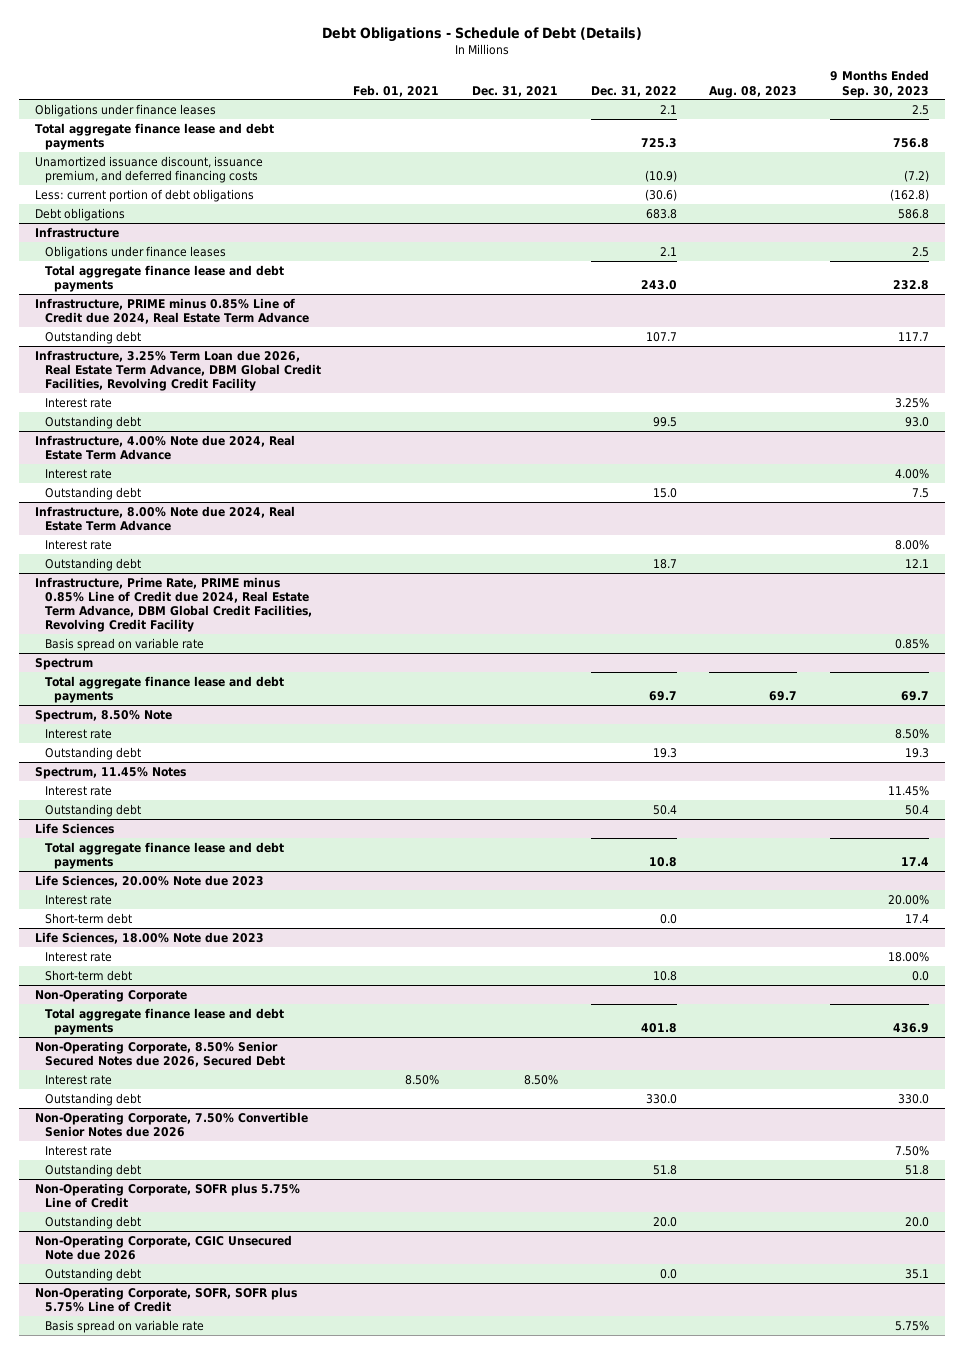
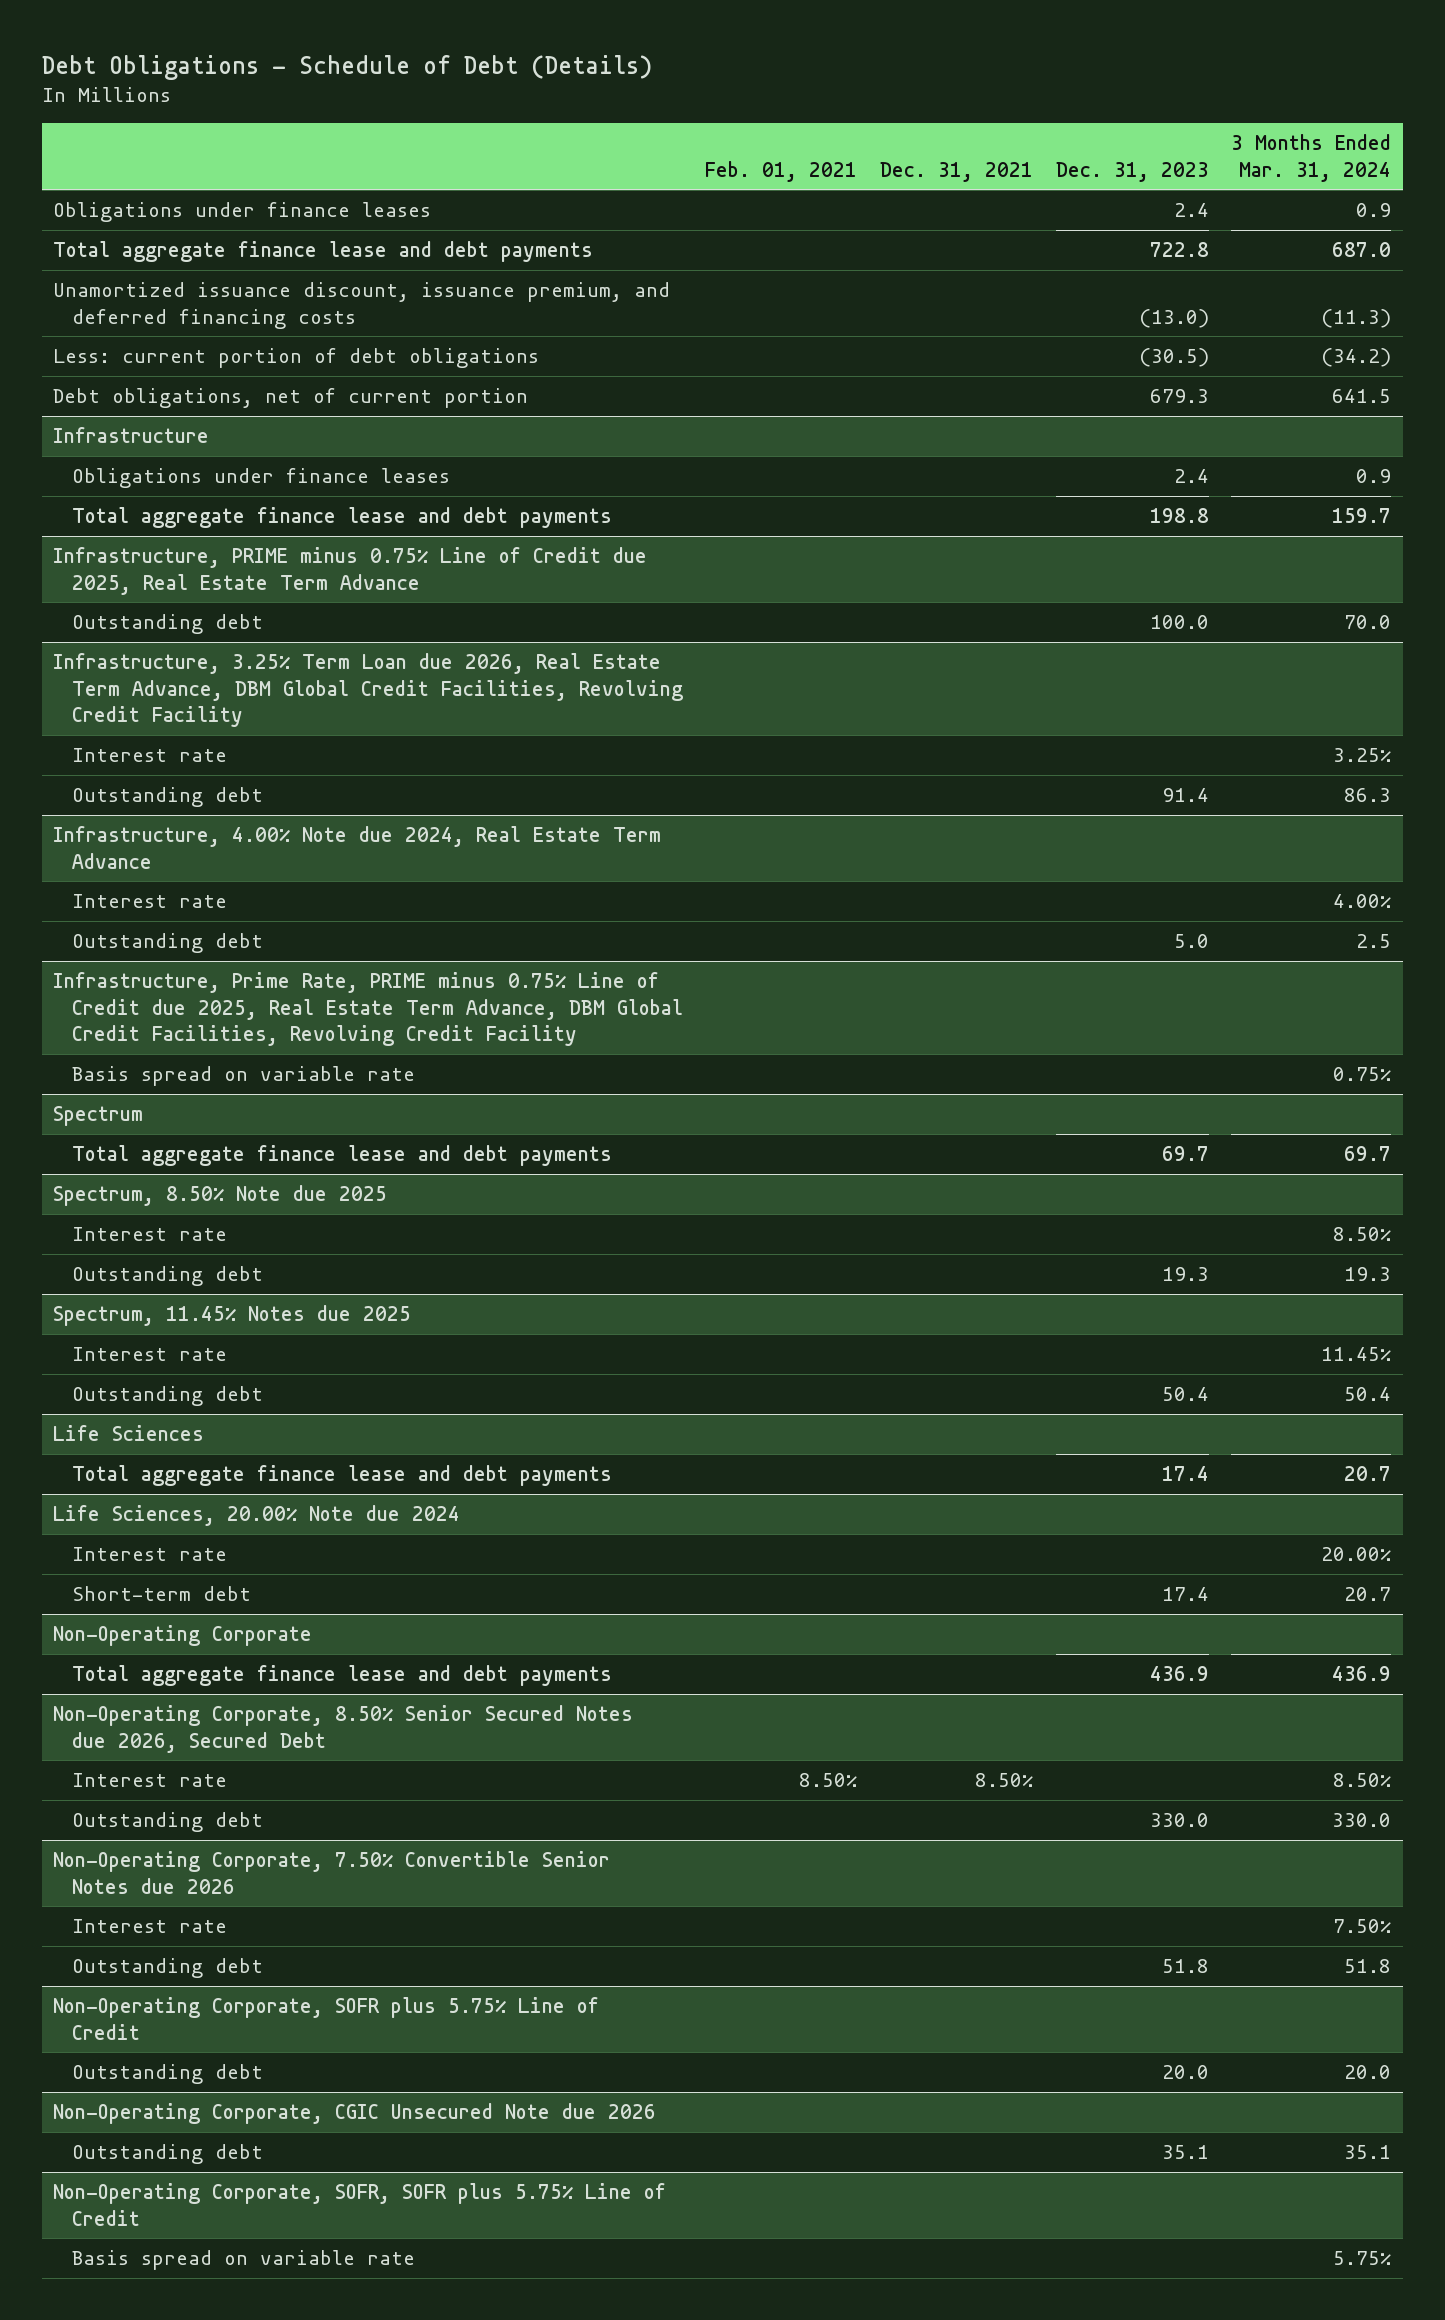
[590,85,677,97] Dec. 31, 2022 -> none
[709,85,798,98] Aug. 08, 2023 -> none
[829,70,929,98] 9 Months Ended Sep. 30, 2023 -> none
none -> [1055,161,1209,182] Dec. 31, 2023
none -> [1231,133,1392,182] 3 Months Ended Mar. 31, 2024
[35,207,126,221] Debt obligations -> [53,388,529,409] Debt obligations, net of current portion
[35,297,309,324] Infrastructure, PRIME minus 0.85% Line of Credit due 2024, Real Estate Term Advance -> [53,547,648,595] Infrastructure, PRIME minus 0.75% Line of Credit due 2025, Real Estate Term Advance
[35,505,296,531] Infrastructure, 8.00% Note due 2024, Real Estate Term Advance -> none
[44,539,112,550] Interest rate -> none
[44,557,141,571] Outstanding debt -> none
[35,576,312,633] Infrastructure, Prime Rate, PRIME minus 0.85% Line of Credit due 2024, Real Estate Term Advance, DBM Global Credit Facilities, Revolving Credit Facility -> [53,972,683,1047] Infrastructure, Prime Rate, PRIME minus 0.75% Line of Credit due 2025, Real Estate Term Advance, DBM Global Credit Facilities, Revolving Credit Facility
[35,709,173,722] Spectrum, 8.50% Note -> [53,1185,388,1207] Spectrum, 8.50% Note due 2025
[35,766,187,779] Spectrum, 11.45% Notes -> [53,1305,412,1327] Spectrum, 11.45% Notes due 2025
[35,874,265,887] Life Sciences, 20.00% Note due 2023 -> [53,1505,461,1527] Life Sciences, 20.00% Note due 2024
[35,931,265,944] Life Sciences, 18.00% Note due 2023 -> none
[44,951,112,962] Interest rate -> none
[44,969,132,981] Short-term debt -> none

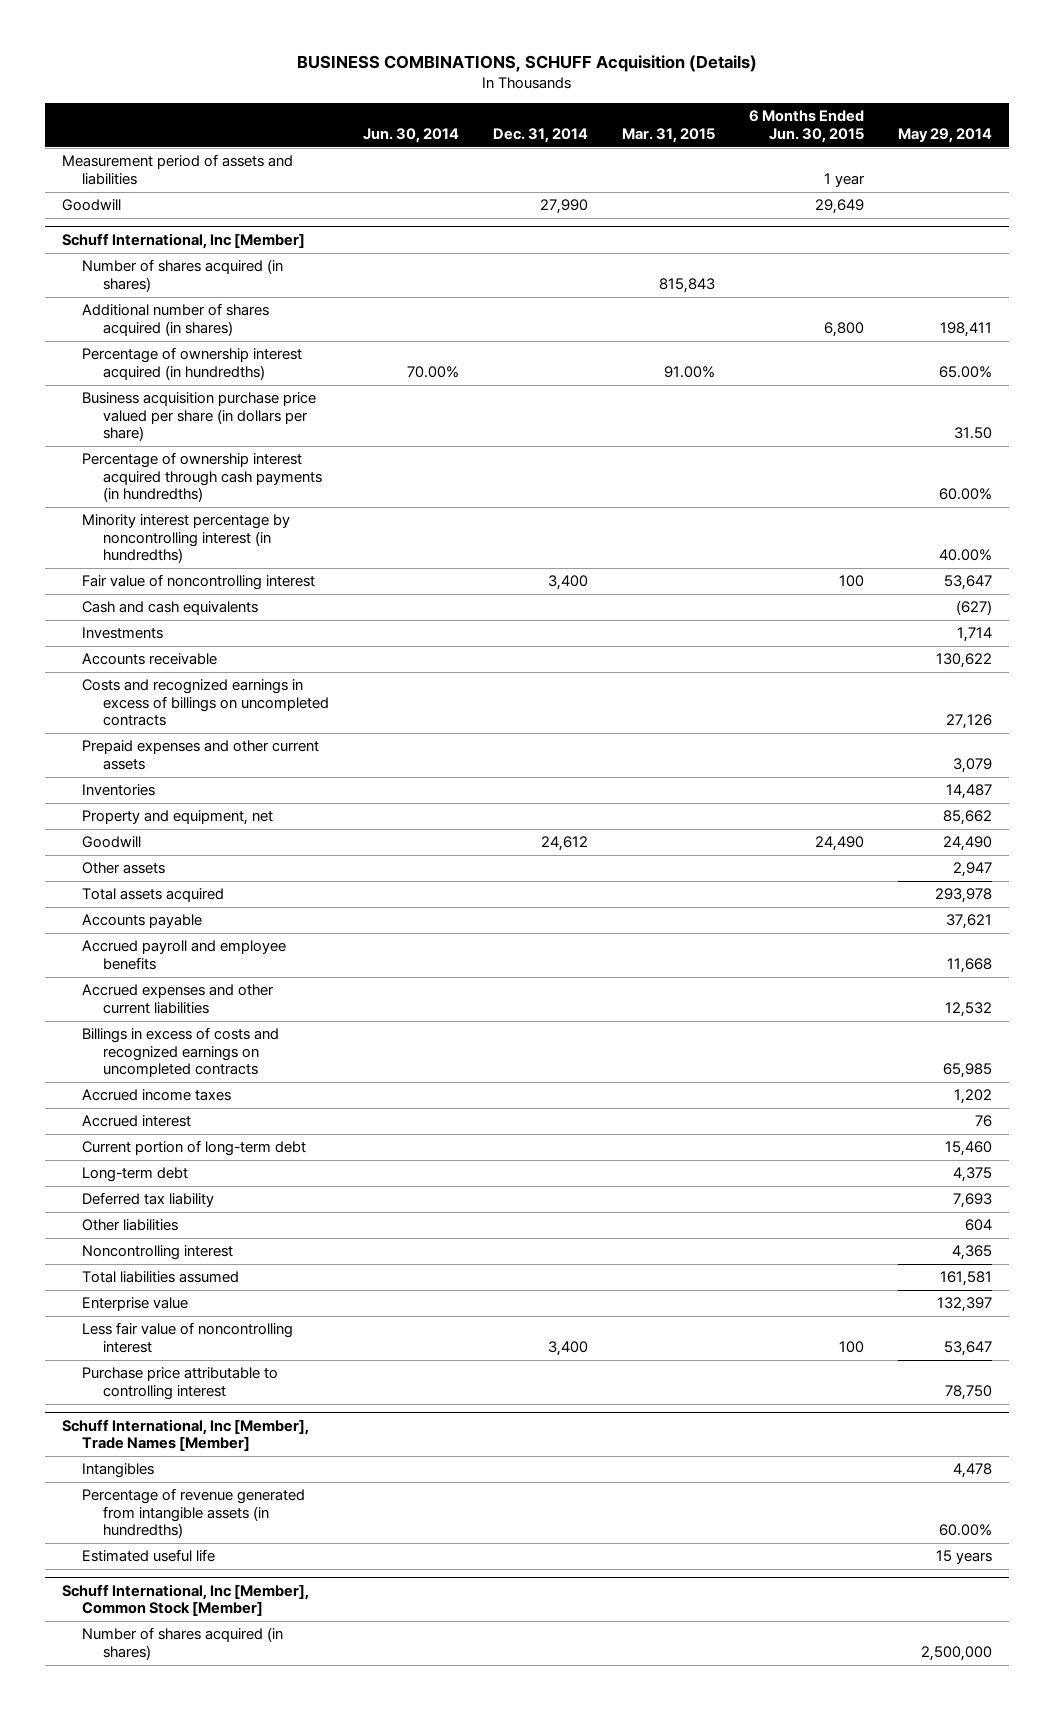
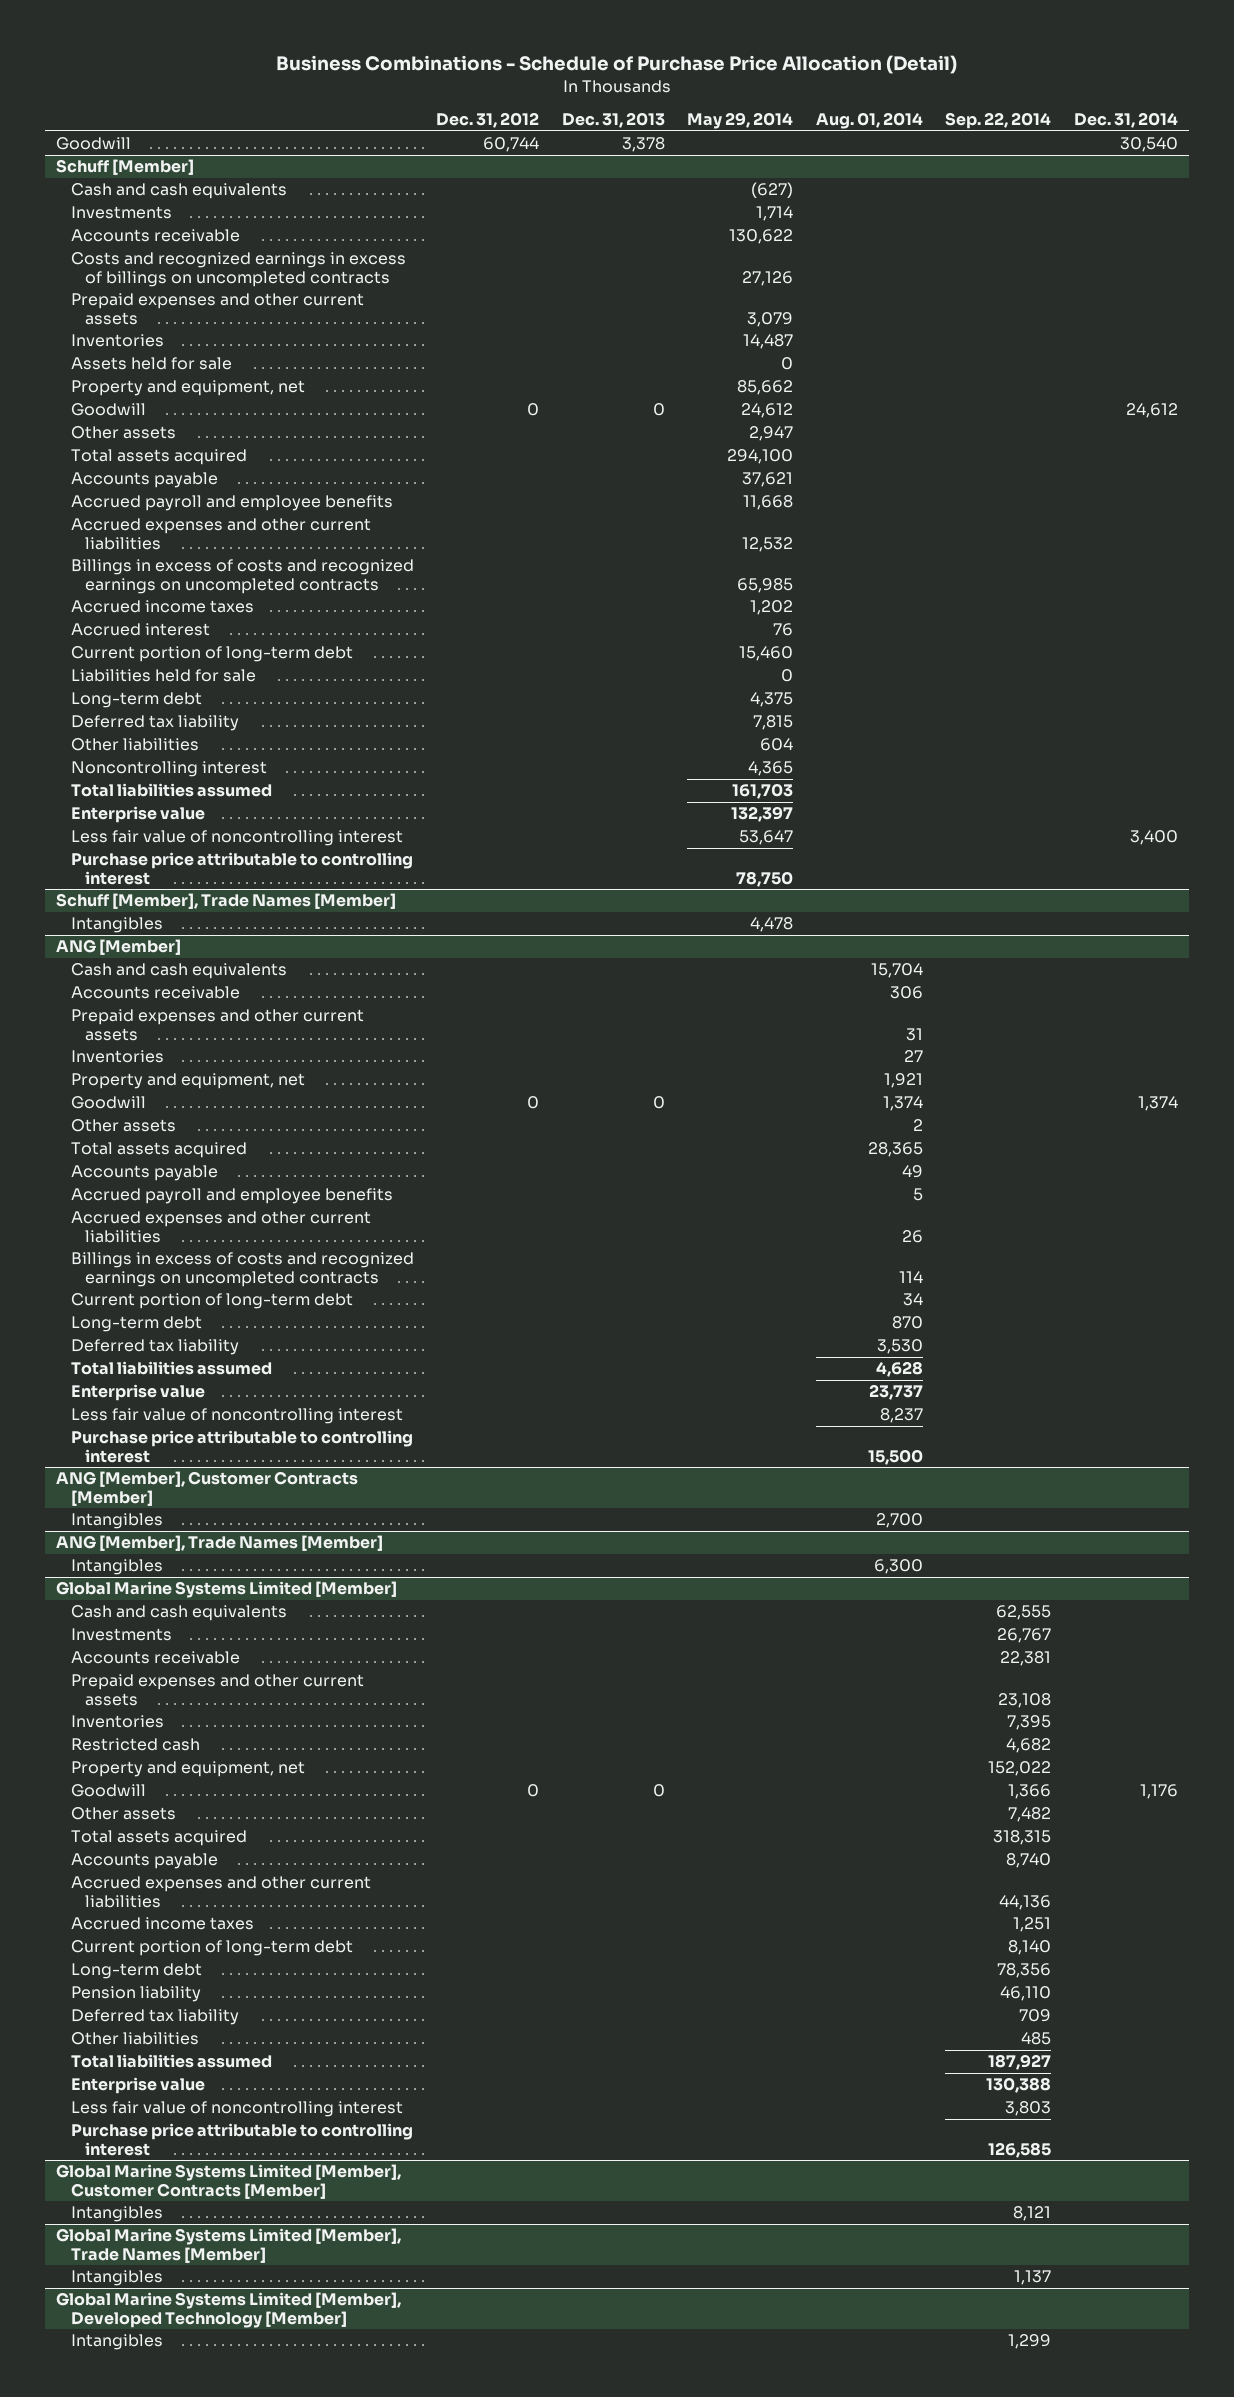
[296,54,757,72] BUSINESS COMBINATIONS, SCHUFF Acquisition (Details) -> [276,55,958,75] Business Combinations - Schedule of Purchase Price Allocation (Detail)
[362,127,459,143] Jun. 30, 2014 -> none
[621,127,715,143] Mar. 31, 2015 -> none
[748,110,864,143] 6 Months Ended Jun. 30, 2015 -> none
none -> [436,112,540,129] Dec. 31, 2012
none -> [561,112,665,129] Dec. 31, 2013
none -> [815,112,923,130] Aug. 01, 2014
none -> [945,112,1052,130] Sep. 22, 2014
[61,154,293,185] Measurement period of assets and liabilities -> none
[82,259,284,292] Number of shares acquired (in shares) -> none
[82,303,270,336] Additional number of shares acquired (in shares) -> none
[82,347,303,380] Percentage of ownership interest acquired (in hundredths) -> none
[82,392,317,442] Business acquisition purchase price valued per share (in dollars per share) -> none
[82,452,322,503] Percentage of ownership interest acquired through cash payments (in hundredths) -> none
[82,514,291,564] Minority interest percentage by noncontrolling interest (in hundredths) -> none
[82,574,316,591] Fair value of noncontrolling interest -> none
[539,199,588,215] 27,990 -> [1119,137,1178,153] 30,540
[61,233,305,250] Schuff International, Inc [Member] -> [56,159,195,176] Schuff [Member]
none -> [70,357,232,371] Assets held for sale
[942,836,992,852] 24,490 -> [741,403,794,419] 24,612
[934,888,992,904] 293,978 -> [727,449,794,465] 294,100
none -> [70,669,256,683] Liabilities held for sale
[952,1193,992,1209] 7,693 -> [753,715,794,731] 7,815
[939,1271,992,1287] 161,581 -> [732,783,794,800] 161,703
[61,1419,309,1452] Schuff International, Inc [Member], Trade Names [Member] -> [56,893,397,910] Schuff [Member], Trade Names [Member]
[82,1488,306,1539] Percentage of revenue generated from intangible assets (in hundredths) -> none
[82,1549,216,1563] Estimated useful life -> none
[61,1584,309,1617] Schuff International, Inc [Member], Common Stock [Member] -> none
[82,1627,284,1660] Number of shares acquired (in shares) -> none
none -> [56,939,182,956] ANG [Member]
none -> [70,963,287,980] Cash and cash equivalents
none -> [70,986,240,1000] Accounts receivable
none -> [70,1009,364,1042] Prepaid expenses and other current assets
none -> [70,1050,164,1064] Inventories
none -> [70,1073,305,1090] Property and equipment, net
none -> [70,1096,146,1110] Goodwill
none -> [70,1119,176,1133] Other assets
none -> [70,1142,247,1159] Total assets acquired
none -> [70,1165,218,1182] Accounts payable
none -> [70,1188,393,1205] Accrued payroll and employee benefits
none -> [70,1211,371,1244] Accrued expenses and other current liabilities
none -> [70,1252,414,1288] Billings in excess of costs and recognized earnings on uncompleted contracts
none -> [70,1293,353,1310] Current portion of long-term debt
none -> [70,1316,202,1333] Long-term debt
none -> [70,1339,239,1356] Deferred tax liability
none -> [70,1361,272,1376] Total liabilities assumed
none -> [70,1384,205,1402] Enterprise value
none -> [70,1408,403,1425] Less fair value of noncontrolling interest
none -> [70,1430,413,1464] Purchase price attributable to controlling interest
none -> [56,1471,359,1507] ANG [Member], Customer Contracts [Member]
none -> [70,1513,163,1530] Intangibles
none -> [56,1535,384,1552] ANG [Member], Trade Names [Member]
none -> [70,1559,163,1576] Intangibles
none -> [56,1581,398,1599] Global Marine Systems Limited [Member]
none -> [70,1605,287,1622] Cash and cash equivalents
none -> [70,1628,172,1642] Investments
none -> [70,1651,240,1665] Accounts receivable
none -> [70,1674,364,1707] Prepaid expenses and other current assets
none -> [70,1715,164,1729] Inventories
none -> [70,1738,200,1752] Restricted cash
none -> [70,1761,305,1778] Property and equipment, net
none -> [70,1784,146,1798] Goodwill
none -> [70,1807,176,1821] Other assets
none -> [70,1830,247,1847] Total assets acquired
none -> [70,1853,218,1870] Accounts payable
none -> [70,1876,371,1909] Accrued expenses and other current liabilities
none -> [70,1917,254,1931] Accrued income taxes
none -> [70,1940,353,1957] Current portion of long-term debt
none -> [70,1963,202,1980] Long-term debt
none -> [70,1986,201,2003] Pension liability
none -> [70,2009,239,2026] Deferred tax liability
none -> [70,2032,199,2046] Other liabilities
none -> [70,2054,272,2069] Total liabilities assumed
none -> [70,2077,205,2095] Enterprise value
none -> [70,2101,403,2118] Less fair value of noncontrolling interest
none -> [70,2123,413,2157] Purchase price attributable to controlling interest
none -> [56,2164,402,2200] Global Marine Systems Limited [Member], Customer Contracts [Member]
none -> [70,2206,163,2223] Intangibles
none -> [56,2228,402,2264] Global Marine Systems Limited [Member], Trade Names [Member]
none -> [70,2270,163,2287] Intangibles
none -> [56,2292,402,2329] Global Marine Systems Limited [Member], Developed Technology [Member]
none -> [70,2334,163,2351] Intangibles

